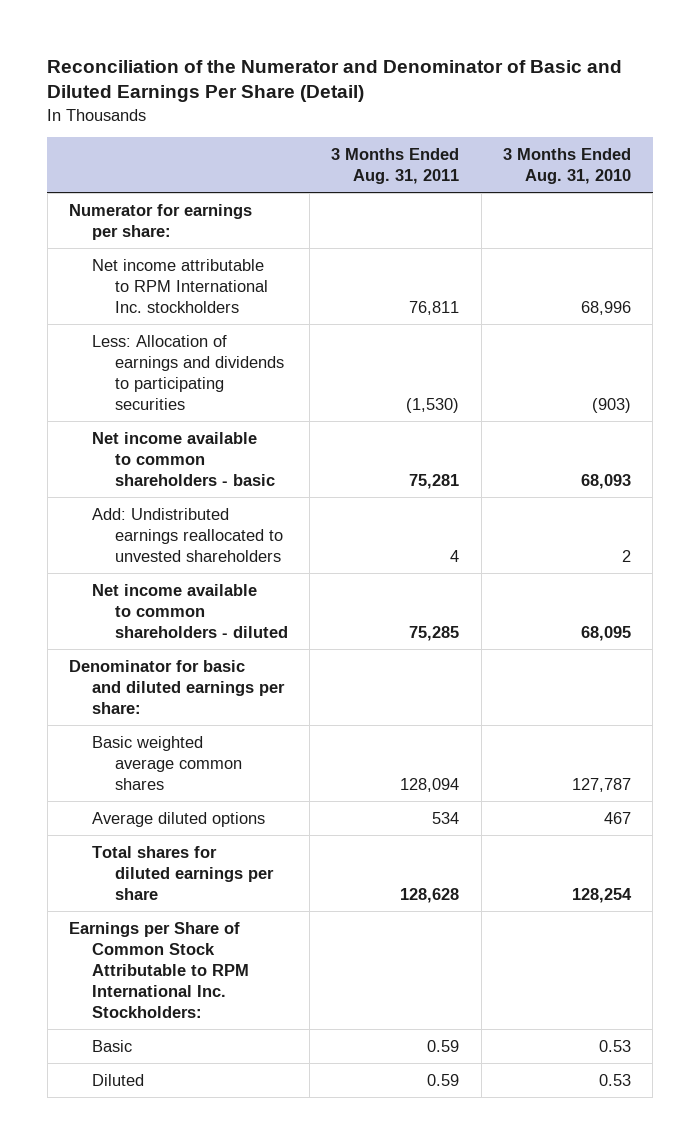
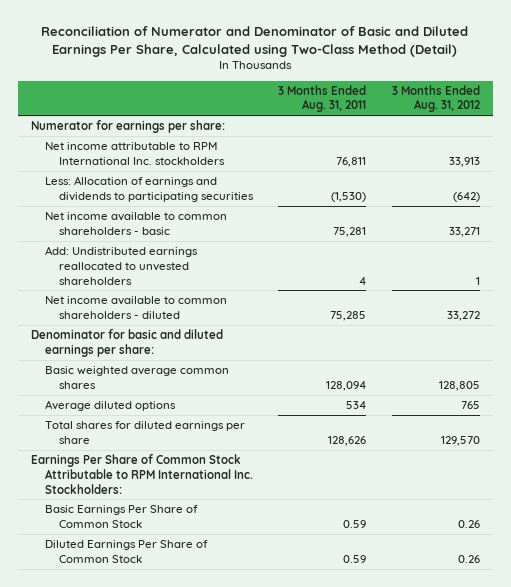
[47,59,623,103] Reconciliation of the Numerator and Denominator of Basic and Diluted Earnings Per Share (Detail) -> [41,25,469,57] Reconciliation of Numerator and Denominator of Basic and Diluted Earnings Per Share, Calculated using Two-Class Method (Detail)
[503,147,632,185] 3 Months Ended Aug. 31, 2010 -> none
none -> [391,84,480,113] 3 Months Ended Aug. 31, 2012
[400,887,460,903] 128,628 -> [328,435,367,446] 128,626
[68,921,249,1019] Earnings per Share of Common Stock Attributable to RPM International Inc. Stockholders: -> [30,453,253,494] Earnings Per Share of Common Stock Attributable to RPM International Inc. Stockholders:
[91,1039,132,1052] Basic -> [44,504,198,528] Basic Earnings Per Share of Common Stock
[91,1073,144,1086] Diluted -> [44,539,208,563] Diluted Earnings Per Share of Common Stock

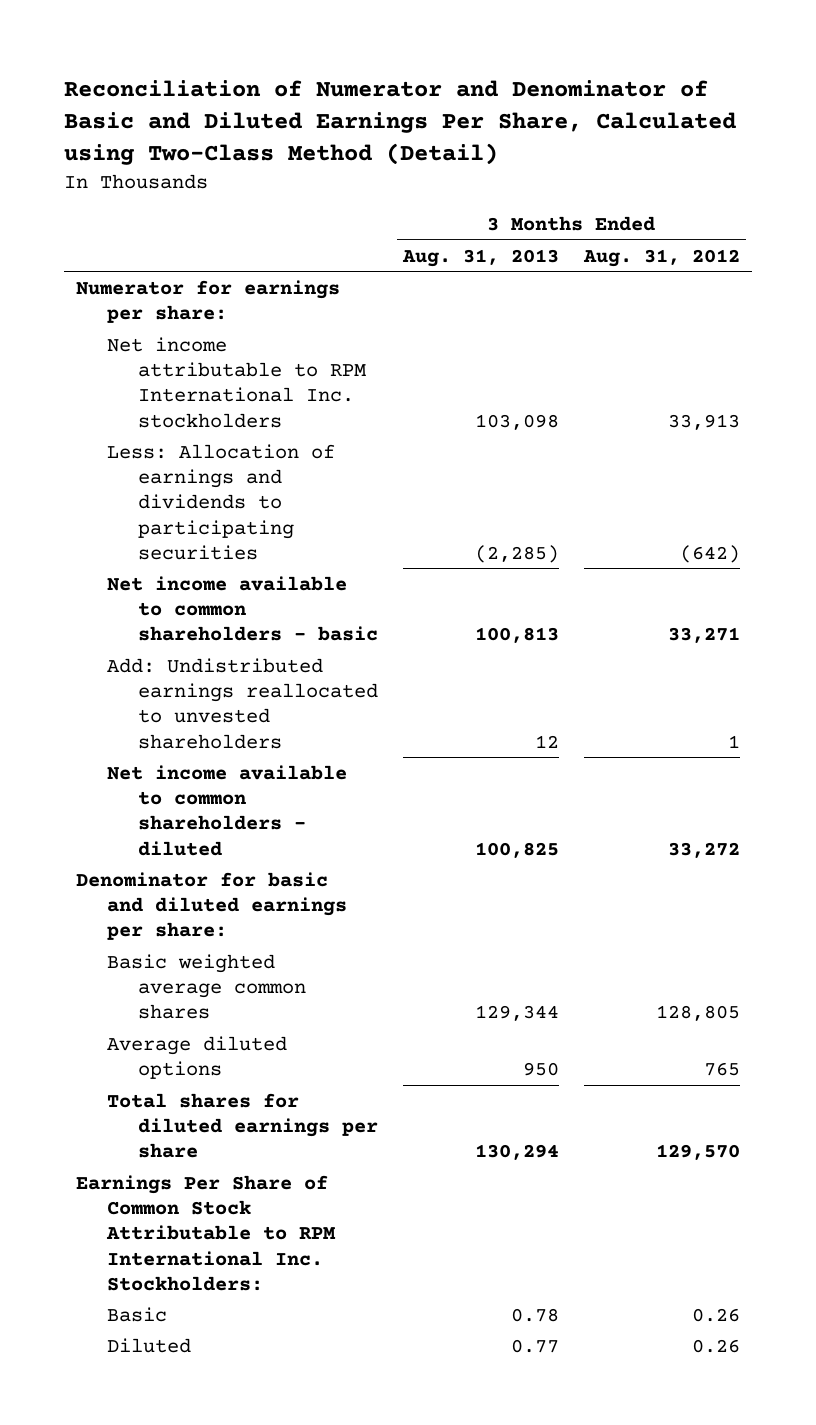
[278,84,367,113] 3 Months Ended Aug. 31, 2011 -> none
none -> [401,248,559,267] Aug. 31, 2013
[44,504,198,528] Basic Earnings Per Share of Common Stock -> [107,1306,168,1322] Basic
[44,539,208,563] Diluted Earnings Per Share of Common Stock -> [107,1337,192,1353] Diluted

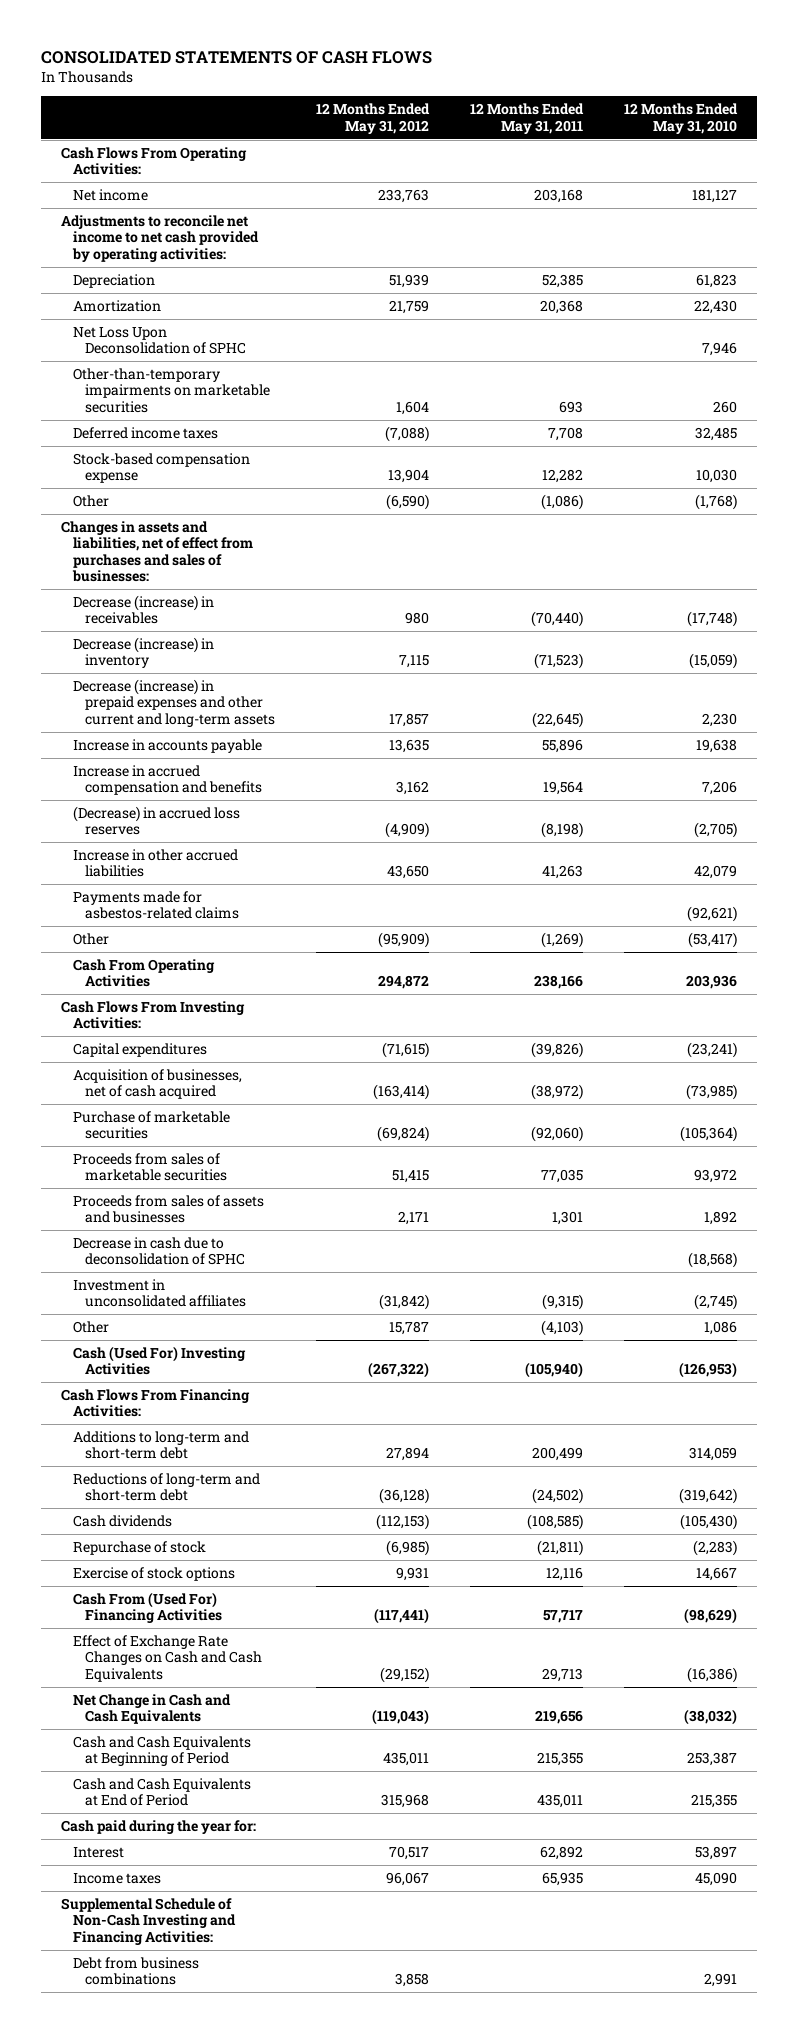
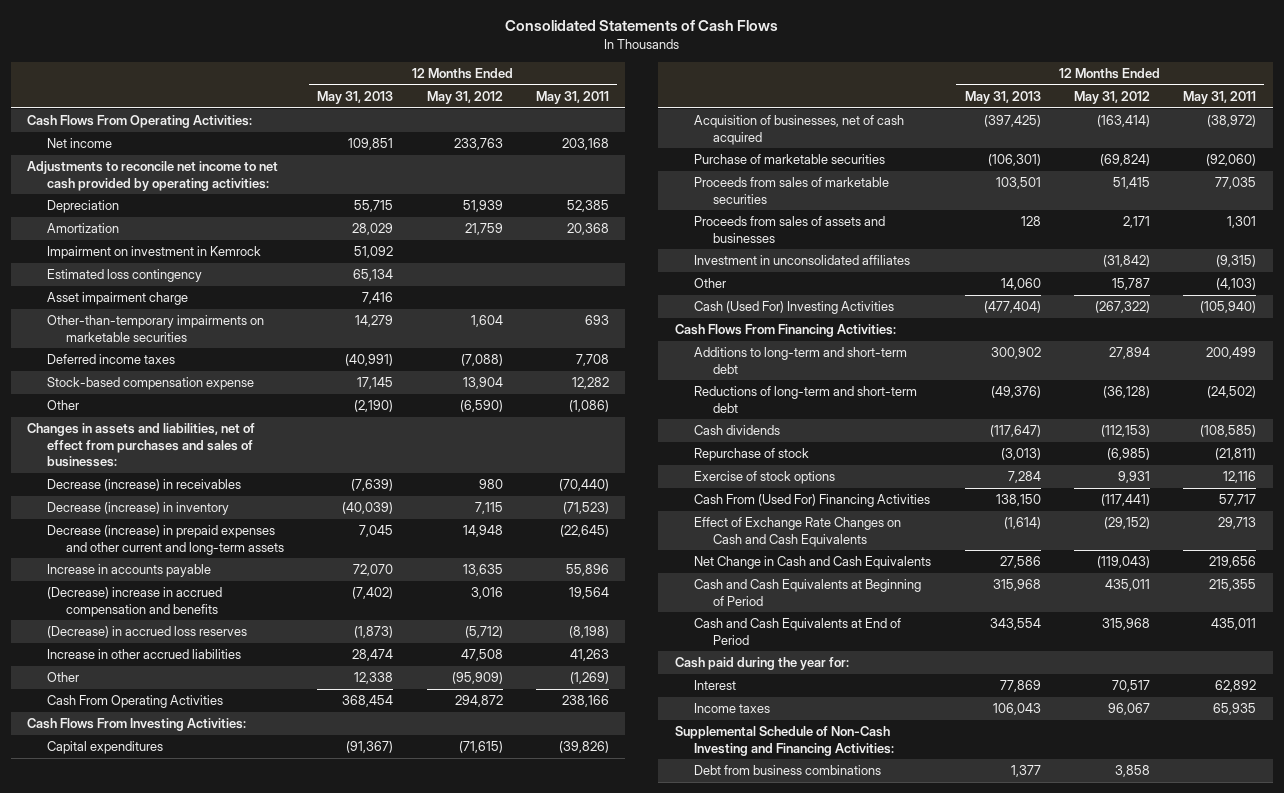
[41,51,433,65] CONSOLIDATED STATEMENTS OF CASH FLOWS -> [504,20,778,32] Consolidated Statements of Cash Flows
[623,103,738,134] 12 Months Ended May 31, 2010 -> none
none -> [317,91,394,105] May 31, 2013
[73,326,247,355] Net Loss Upon Deconsolidation of SPHC -> none
none -> [46,246,261,260] Impairment on investment in Kemrock
none -> [46,269,202,283] Estimated loss contingency
none -> [46,292,188,306] Asset impairment charge
[389,712,430,727] 17,857 -> [462,525,503,538] 14,948
[73,890,240,920] Payments made for asbestos-related claims -> none
[73,764,263,796] Increase in accrued compensation and benefits -> [46,587,222,617] (Decrease) increase in accrued compensation and benefits
[396,781,430,796] 3,162 -> [470,587,503,600] 3,016
[385,822,430,839] (4,909) -> [464,626,503,639] (5,712)
[387,865,430,880] 43,650 -> [460,649,503,662] 47,508
[73,1236,246,1266] Decrease in cash due to deconsolidation of SPHC -> none

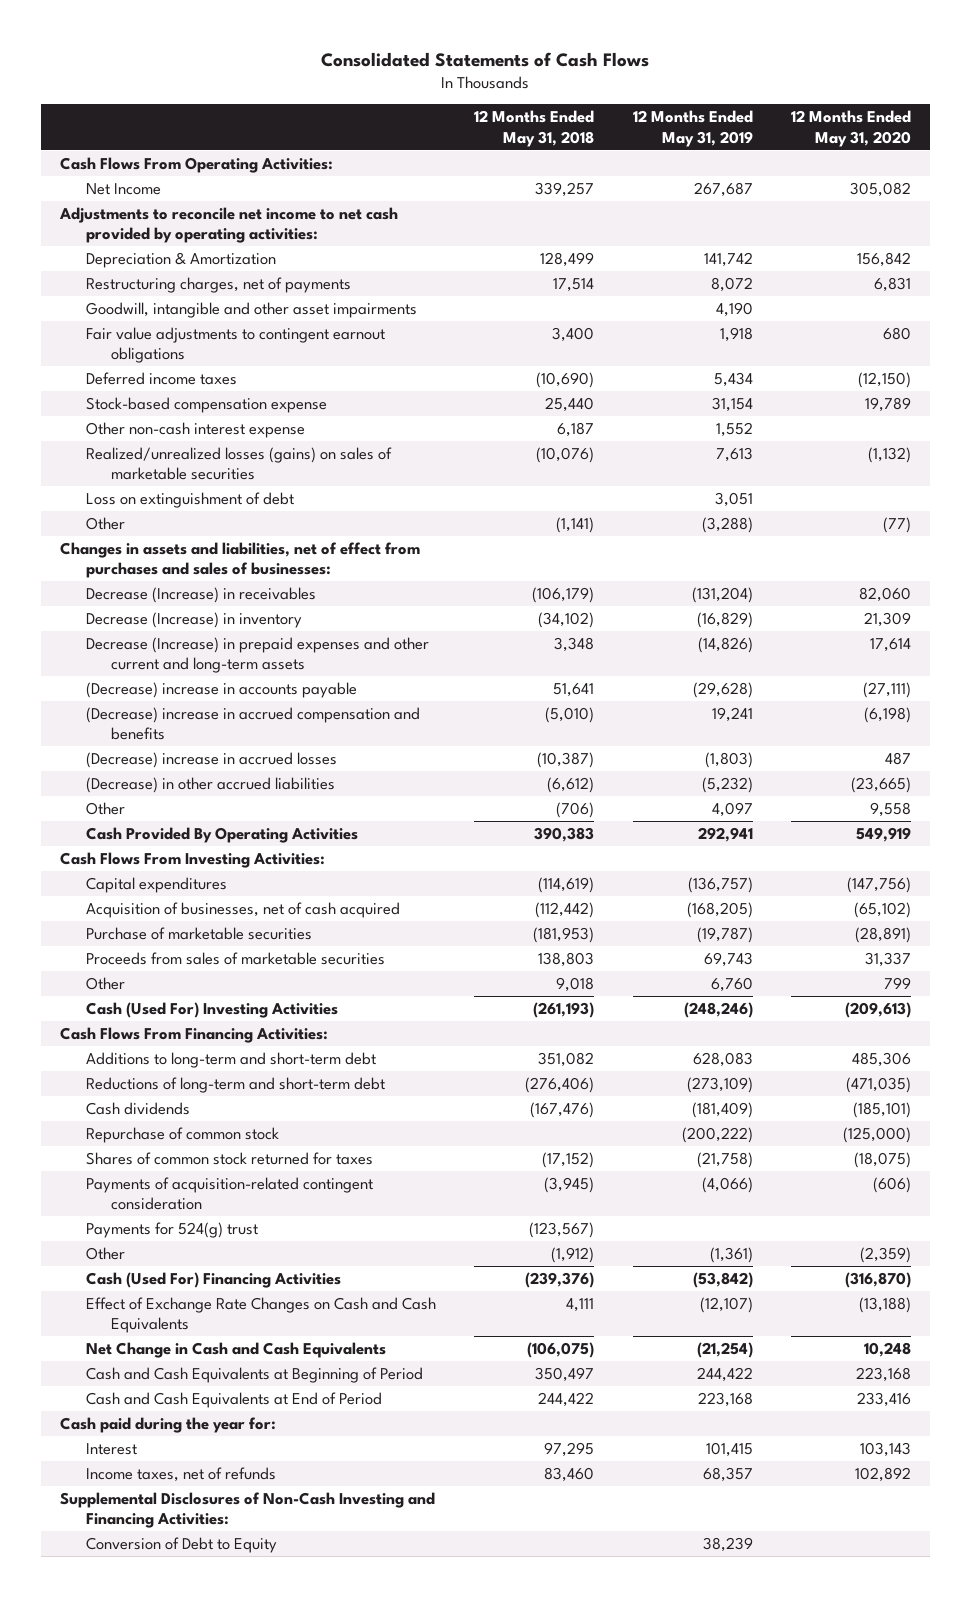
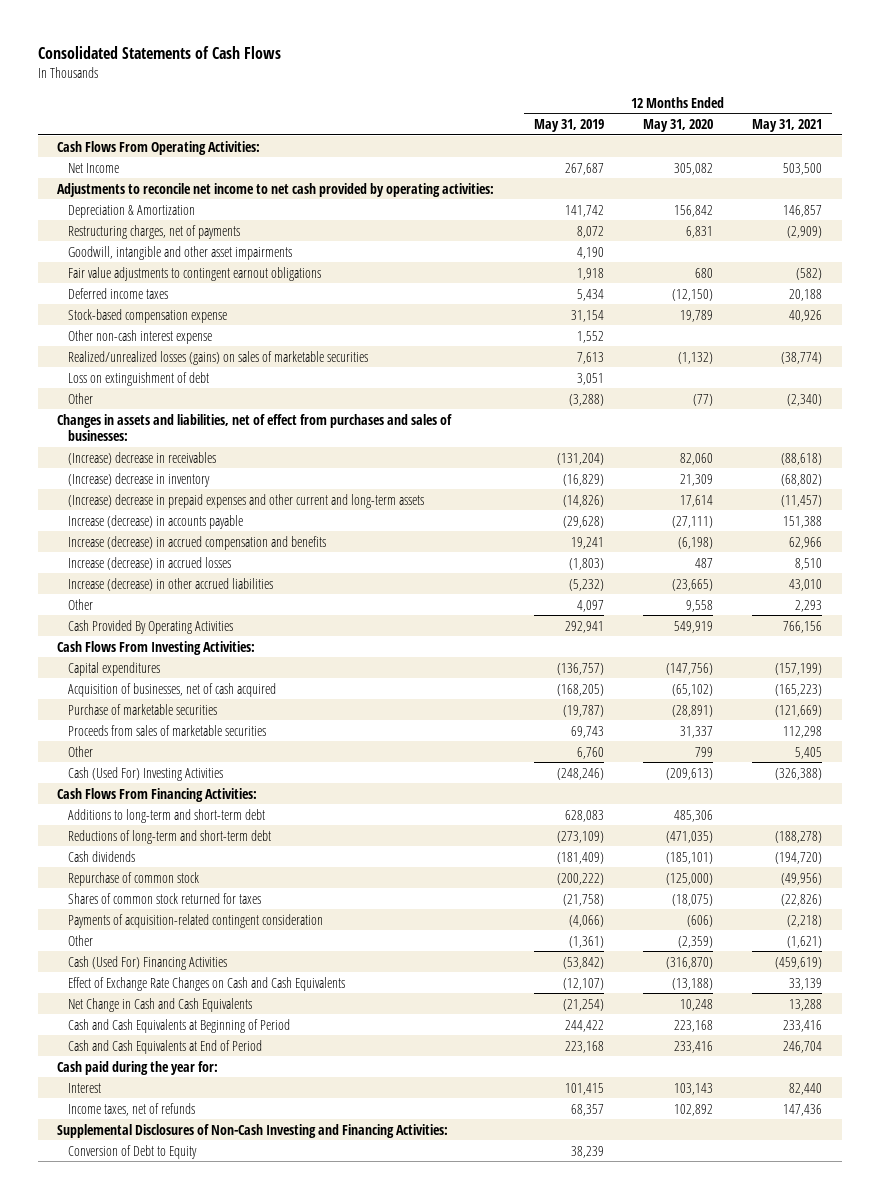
[474,110,595,147] 12 Months Ended May 31, 2018 -> none
none -> [752,119,823,133] May 31, 2021
[85,586,316,603] Decrease (Increase) in receivables -> [68,451,217,465] (Increase) decrease in receivables
[85,611,302,628] Decrease (Increase) in inventory -> [68,472,211,487] (Increase) decrease in inventory
[85,636,429,674] Decrease (Increase) in prepaid expenses and other current and long-term assets -> [68,493,425,508] (Increase) decrease in prepaid expenses and other current and long-term assets
[85,681,357,698] (Decrease) increase in accounts payable -> [68,514,244,529] Increase (decrease) in accounts payable
[85,706,420,741] (Decrease) increase in accrued compensation and benefits -> [68,535,327,550] Increase (decrease) in accrued compensation and benefits
[85,751,337,768] (Decrease) increase in accrued losses -> [68,556,232,570] Increase (decrease) in accrued losses
[85,776,335,793] (Decrease) in other accrued liabilities -> [68,577,274,591] Increase (decrease) in other accrued liabilities
[85,1221,258,1238] Payments for 524(g) trust -> none

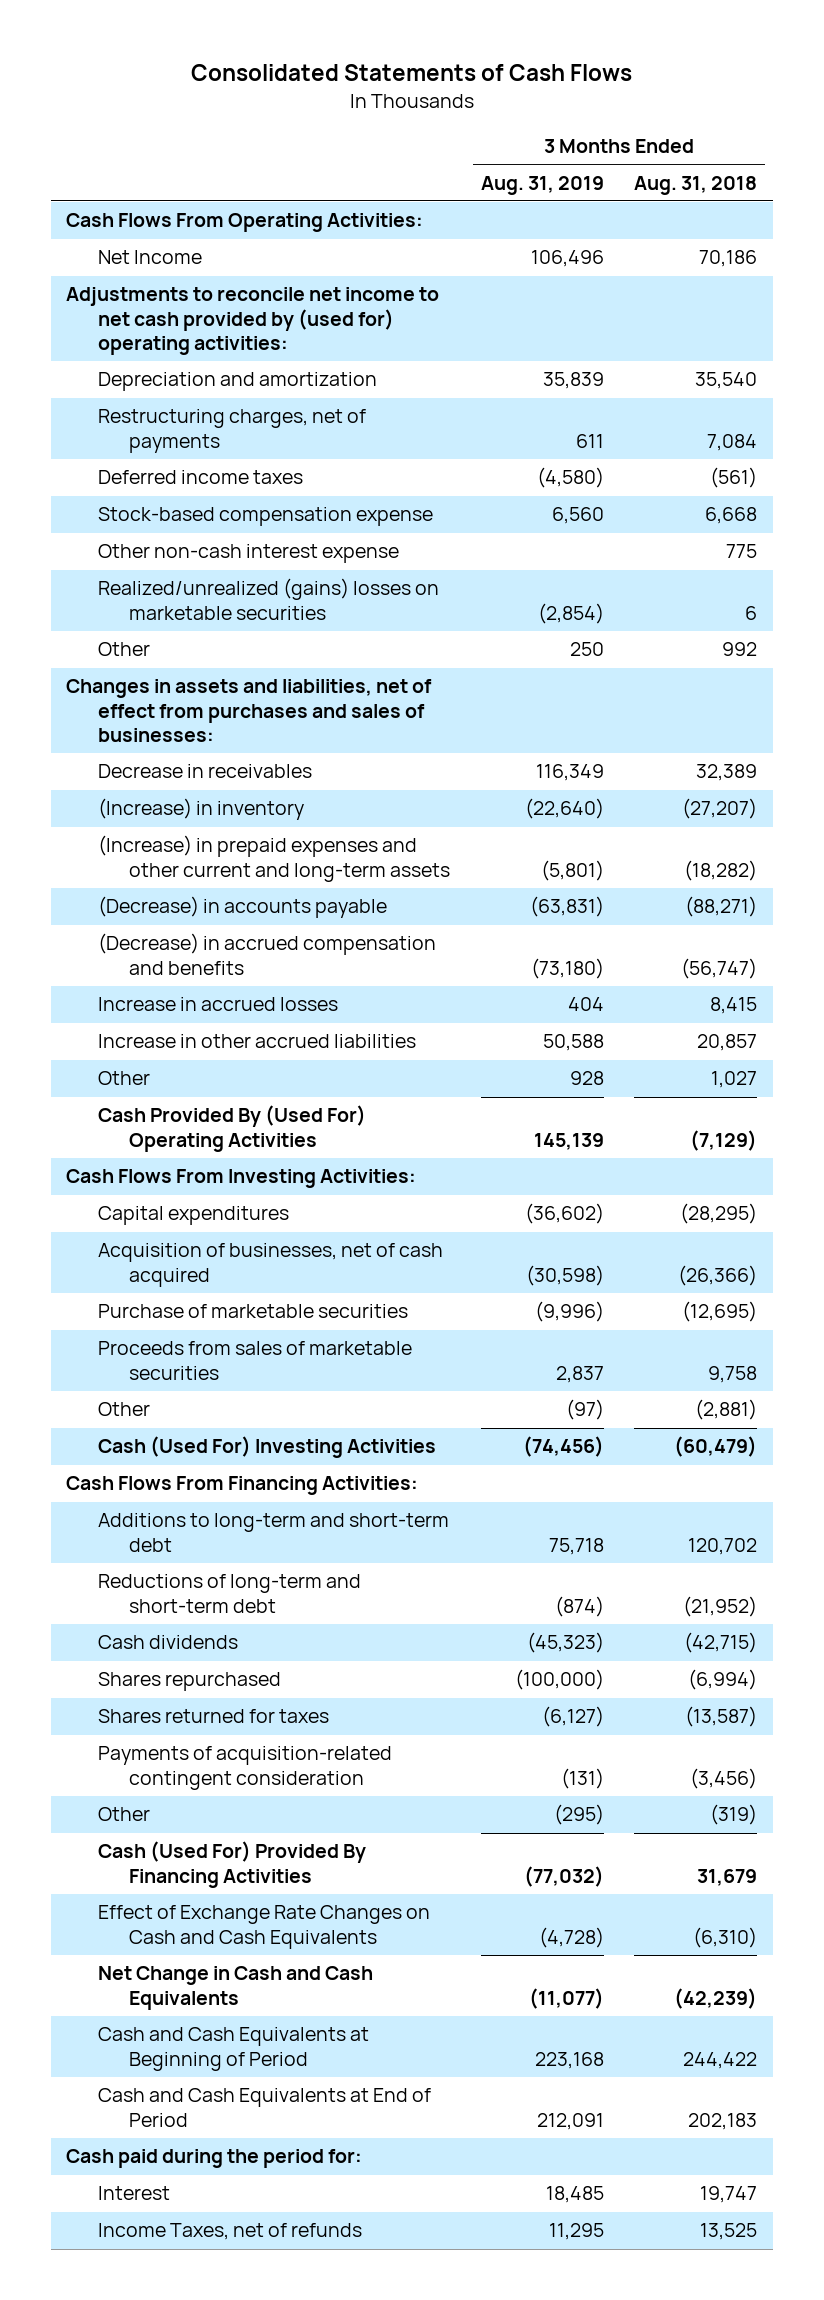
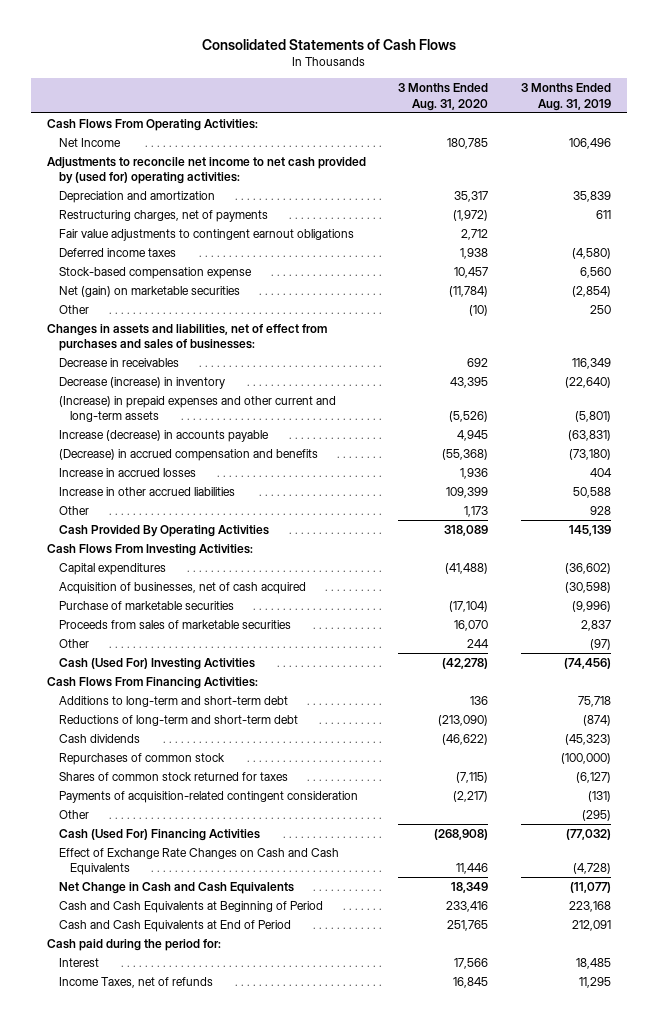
[634,175,758,195] Aug. 31, 2018 -> none
none -> [398,83,489,111] 3 Months Ended Aug. 31, 2020
none -> [58,228,354,241] Fair value adjustments to contingent earnout obligations
[97,544,399,564] Other non-cash interest expense -> none
[97,578,439,620] Realized/unrealized (gains) losses on marketable securities -> [58,285,240,297] Net (gain) on marketable securities
[97,798,304,821] (Increase) in inventory -> [58,376,225,389] Decrease (increase) in inventory
[97,896,387,919] (Decrease) in accounts payable -> [58,429,269,442] Increase (decrease) in accounts payable
[97,1105,366,1152] Cash Provided By (Used For) Operating Activities -> [58,524,269,537] Cash Provided By Operating Activities
[97,1672,281,1692] Shares repurchased -> [58,752,225,765] Repurchases of common stock
[97,1709,329,1724] Shares returned for taxes -> [58,771,288,781] Shares of common stock returned for taxes
[97,1841,366,1888] Cash (Used For) Provided By Financing Activities -> [58,828,260,841] Cash (Used For) Financing Activities

